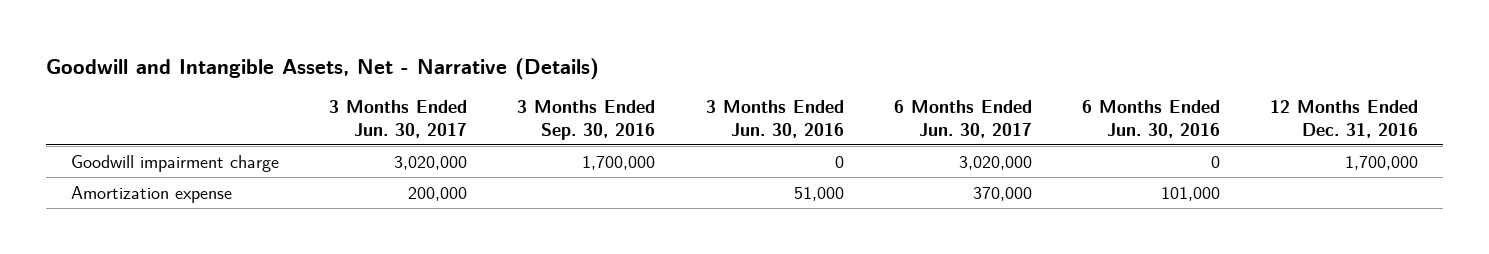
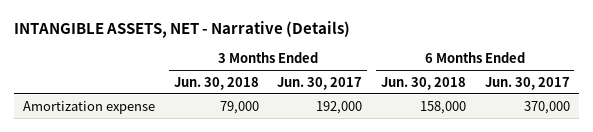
[45,57,599,80] Goodwill and Intangible Assets, Net - Narrative (Details) -> [13,20,350,38] INTANGIBLE ASSETS, NET - Narrative (Details)
[517,100,656,140] 3 Months Ended Sep. 30, 2016 -> none
[705,100,844,138] 3 Months Ended Jun. 30, 2016 -> none
[1081,100,1220,138] 6 Months Ended Jun. 30, 2016 -> none
[1270,100,1419,138] 12 Months Ended Dec. 31, 2016 -> none
none -> [173,76,259,90] Jun. 30, 2018
none -> [381,76,467,90] Jun. 30, 2018
[71,154,280,172] Goodwill impairment charge -> none
[408,186,468,201] 200,000 -> [316,101,363,115] 192,000

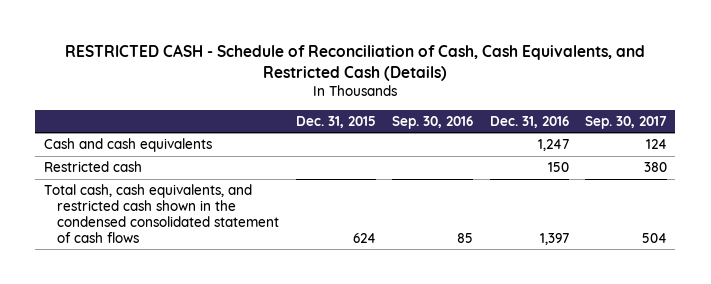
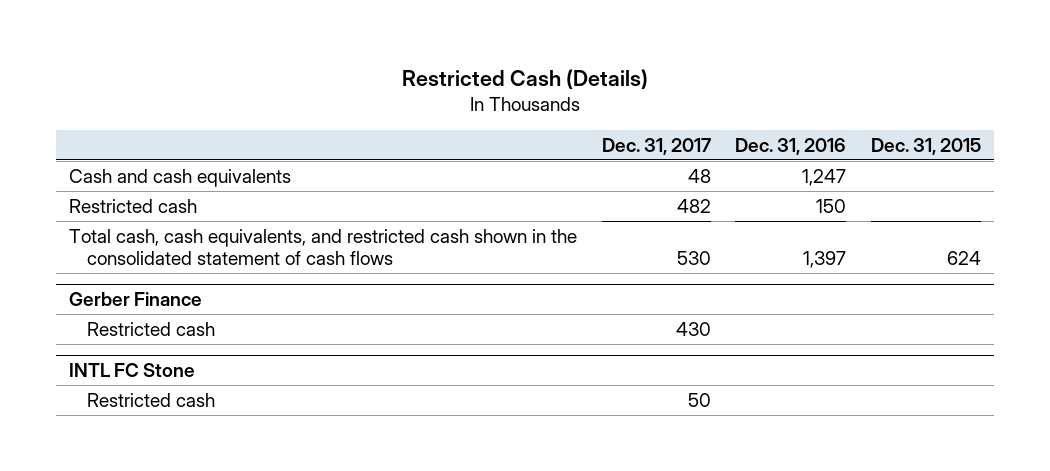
[65,43,646,81] RESTRICTED CASH - Schedule of Reconciliation of Cash, Cash Equivalents, and Restricted Cash (Details) -> [402,68,649,89] Restricted Cash (Details)
[392,115,474,129] Sep. 30, 2016 -> none
[585,115,668,129] Sep. 30, 2017 -> none
none -> [601,137,711,155] Dec. 31, 2017
[43,184,280,243] Total cash, cash equivalents, and restricted cash shown in the condensed consolidated statement of cash flows -> [68,228,577,266] Total cash, cash equivalents, and restricted cash shown in the consolidated statement of cash flows
none -> [68,292,202,307] Gerber Finance
none -> [87,321,216,336] Restricted cash
none -> [68,363,195,378] INTL FC Stone
none -> [87,392,216,407] Restricted cash

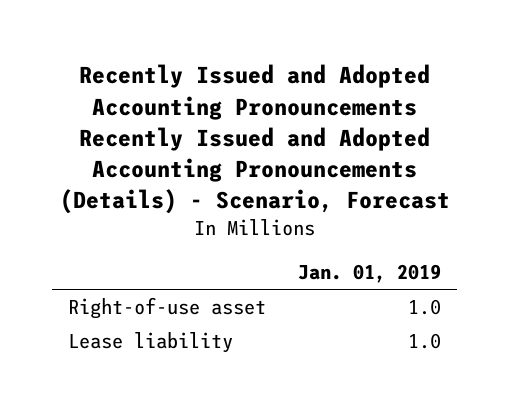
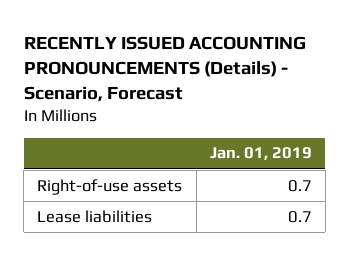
[59,64,450,215] Recently Issued and Adopted Accounting Pronouncements Recently Issued and Adopted Accounting Pronouncements (Details) - Scenario, Forecast -> [23,35,306,103] RECENTLY ISSUED ACCOUNTING PRONOUNCEMENTS (Details) - Scenario, Forecast
[68,296,267,319] Right-of-use asset -> [37,178,183,195] Right-of-use assets
[408,298,442,315] 1.0 -> [287,179,312,192] 0.7
[68,331,234,353] Lease liability -> [37,209,153,223] Lease liabilities
[408,332,442,349] 1.0 -> [287,210,312,223] 0.7

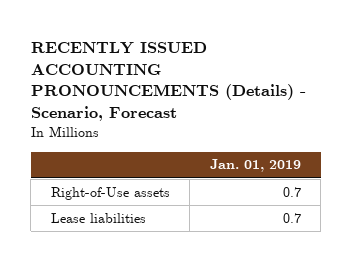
[37,178,183,195] Right-of-use assets -> [50,186,170,200] Right-of-Use assets

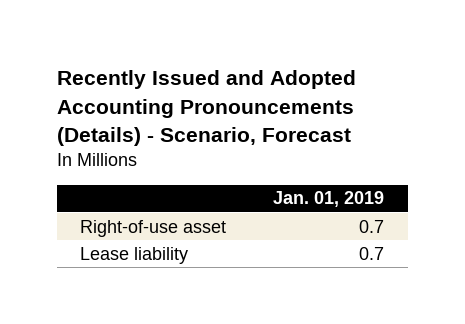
[30,41,306,122] RECENTLY ISSUED ACCOUNTING PRONOUNCEMENTS (Details) - Scenario, Forecast -> [56,70,356,146] Recently Issued and Adopted Accounting Pronouncements (Details) - Scenario, Forecast
[50,186,170,200] Right-of-Use assets -> [80,219,227,237] Right-of-use asset
[50,212,146,223] Lease liabilities -> [80,246,189,264] Lease liability

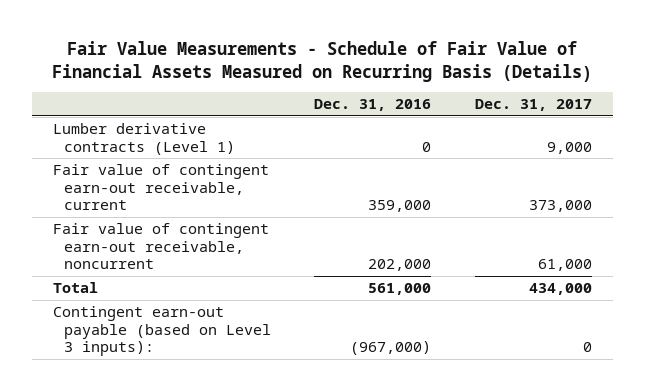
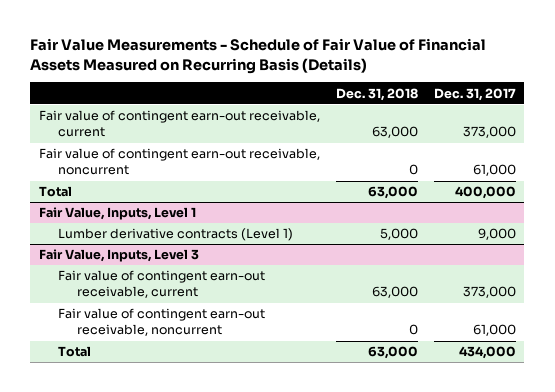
[314,99,432,112] Dec. 31, 2016 -> none
none -> [335,87,418,101] Dec. 31, 2018
none -> [38,110,320,138] Fair value of contingent earn-out receivable, current
none -> [38,148,320,176] Fair value of contingent earn-out receivable, noncurrent
none -> [38,186,72,198] Total
none -> [38,207,196,221] Fair Value, Inputs, Level 1
none -> [38,249,199,263] Fair Value, Inputs, Level 3
[53,306,271,357] Contingent earn-out payable (based on Level 3 inputs): -> none

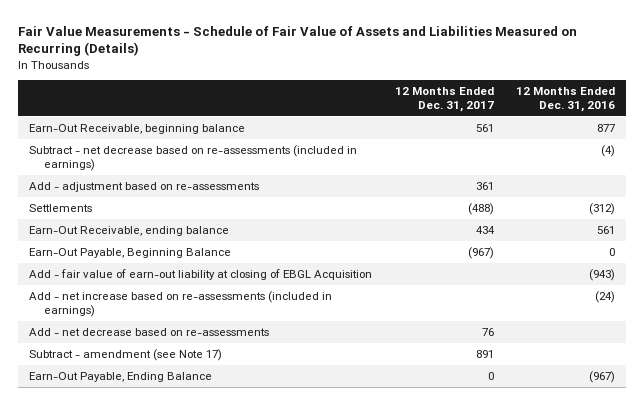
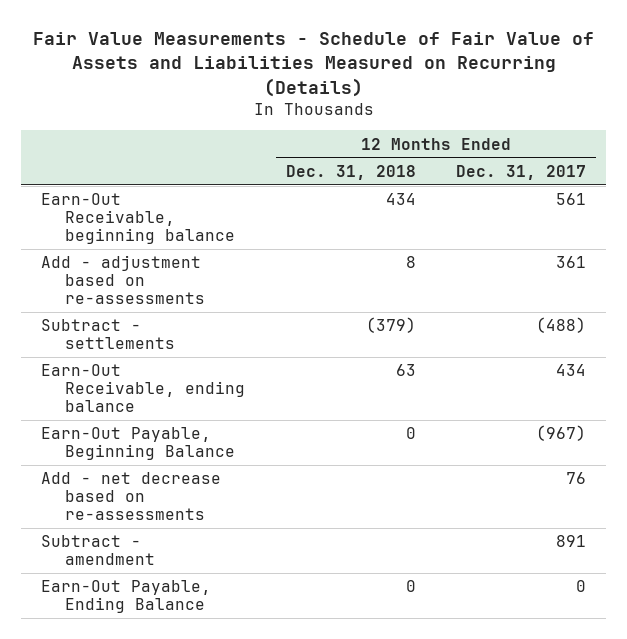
[515,86,615,112] 12 Months Ended Dec. 31, 2016 -> none
none -> [285,164,416,180] Dec. 31, 2018
[29,144,358,171] Subtract - net decrease based on re-assessments (included in earnings) -> none
[29,203,93,212] Settlements -> [41,319,176,350] Subtract - settlements
[29,268,373,280] Add - fair value of earn-out liability at closing of EBGL Acquisition -> none
[29,290,333,317] Add - net increase based on re-assessments (included in earnings) -> none
[29,348,223,361] Subtract - amendment (see Note 17) -> [41,535,156,566] Subtract - amendment

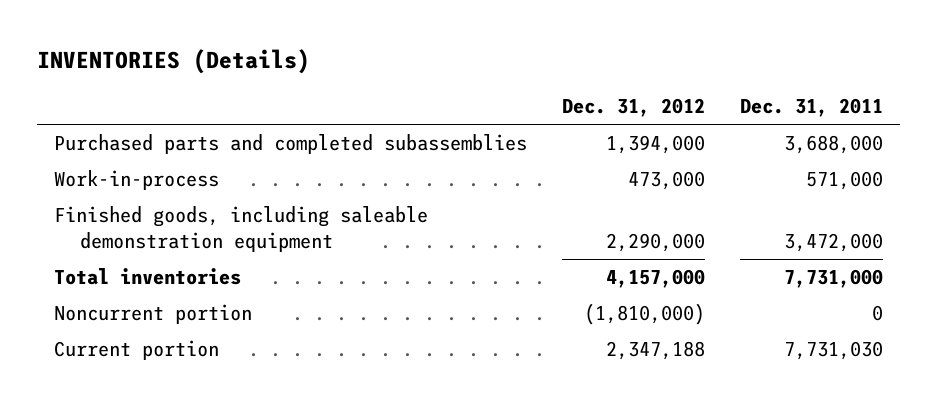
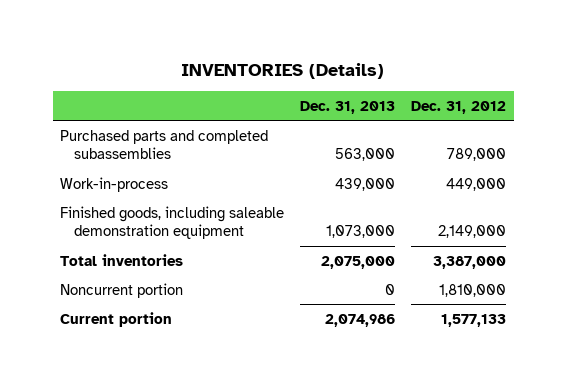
[739,98,883,118] Dec. 31, 2011 -> none
none -> [300,100,396,114] Dec. 31, 2013
[606,134,706,154] 1,394,000 -> [447,148,507,162] 789,000
[628,170,706,190] 473,000 -> [446,177,507,191] 449,000
[606,232,706,252] 2,290,000 -> [438,225,507,239] 2,149,000
[606,268,706,288] 4,157,000 -> [433,255,507,269] 3,387,000
[584,302,706,325] (1,810,000) -> [439,283,507,297] 1,810,000
[606,340,706,360] 2,347,188 -> [441,313,507,327] 1,577,133

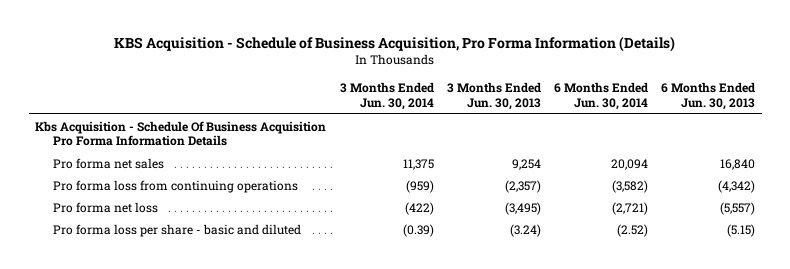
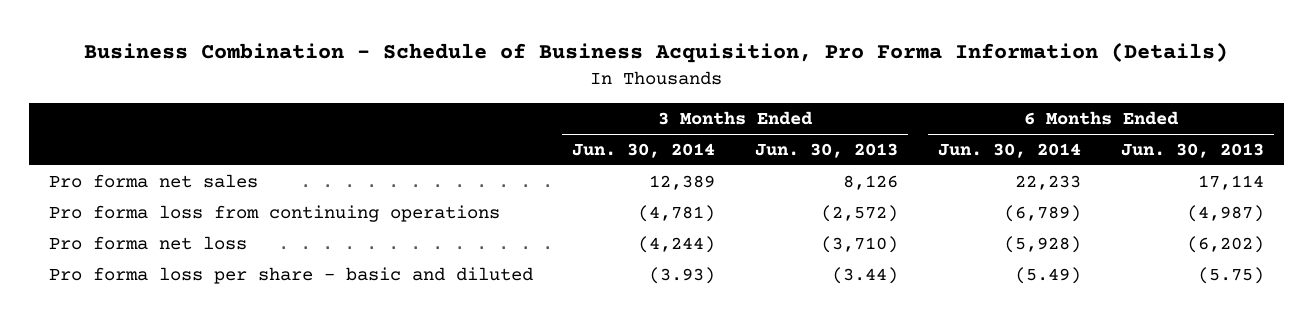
[114,35,676,52] KBS Acquisition - Schedule of Business Acquisition, Pro Forma Information (Details) -> [84,42,1229,64] Business Combination - Schedule of Business Acquisition, Pro Forma Information (Details)
[35,120,327,147] Kbs Acquisition - Schedule Of Business Acquisition Pro Forma Information Details -> none
[402,158,434,170] 11,375 -> [649,174,716,190] 12,389
[511,158,541,170] 9,254 -> [843,174,899,190] 8,126
[610,158,648,170] 20,094 -> [1015,174,1082,190] 22,233
[720,158,756,170] 16,840 -> [1197,174,1264,190] 17,114
[405,179,434,193] (959) -> [638,204,716,222] (4,781)
[504,179,541,193] (2,357) -> [821,204,899,222] (2,572)
[611,179,648,193] (3,582) -> [1004,204,1082,222] (6,789)
[718,179,756,193] (4,342) -> [1186,204,1264,222] (4,987)
[404,201,434,215] (422) -> [638,235,716,253] (4,244)
[504,201,541,215] (3,495) -> [821,235,899,253] (3,710)
[611,201,648,215] (2,721) -> [1004,235,1082,253] (5,928)
[720,201,756,215] (5,557) -> [1186,235,1264,253] (6,202)
[402,223,434,237] (0.39) -> [649,266,716,284] (3.93)
[509,223,541,237] (3.24) -> [832,266,899,284] (3.44)
[616,223,648,237] (2.52) -> [1015,266,1082,284] (5.49)
[727,223,756,237] (5.15) -> [1197,266,1264,284] (5.75)

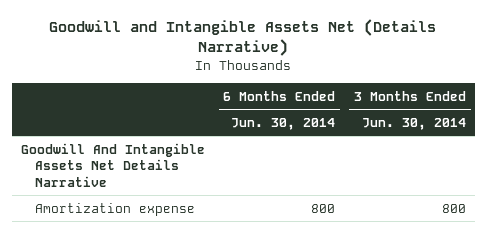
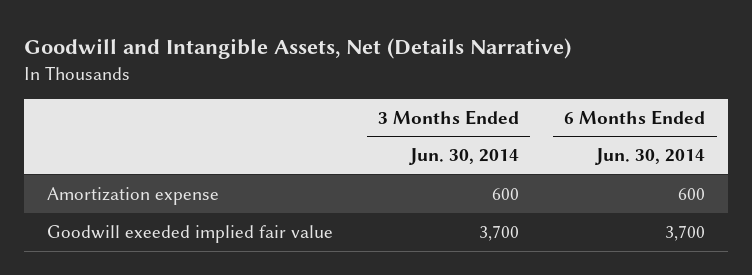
[49,19,437,57] Goodwill and Intangible Assets Net (Details Narrative) -> [24,37,572,59] Goodwill and Intangible Assets, Net (Details Narrative)
[20,142,205,187] Goodwill And Intangible Assets Net Details Narrative -> none
[311,203,336,213] 800 -> [678,188,706,201] 600
[442,203,467,213] 800 -> [492,188,520,201] 600
none -> [46,225,333,244] Goodwill exeeded implied fair value

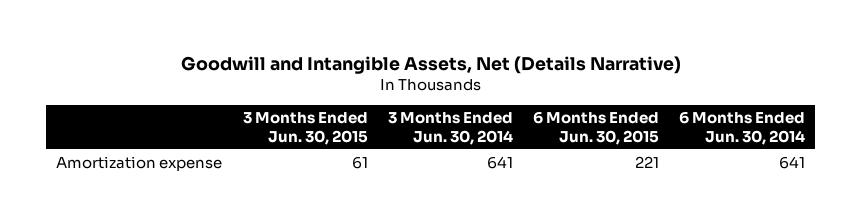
none -> [242,112,368,146] 3 Months Ended Jun. 30, 2015
none -> [532,111,659,146] 6 Months Ended Jun. 30, 2015
[46,225,333,244] Goodwill exeeded implied fair value -> none
[492,188,520,201] 600 -> [486,155,513,169] 641
[678,188,706,201] 600 -> [779,155,806,169] 641

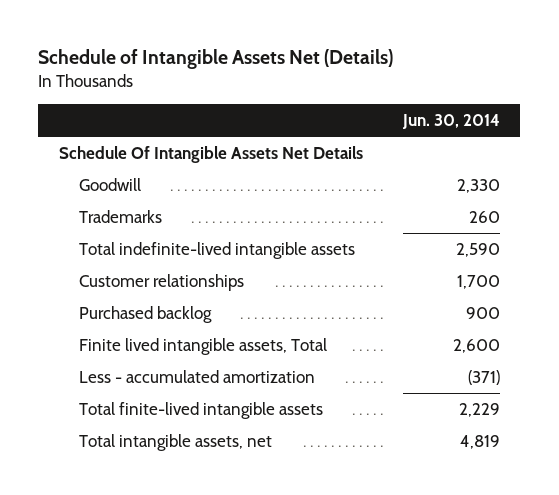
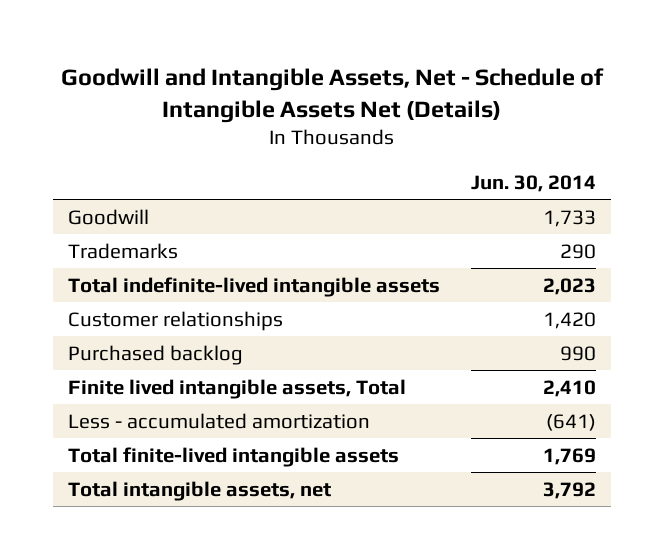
[38,49,394,70] Schedule of Intangible Assets Net (Details) -> [61,67,605,123] Goodwill and Intangible Assets, Net - Schedule of Intangible Assets Net (Details)
[58,145,363,163] Schedule Of Intangible Assets Net Details -> none
[456,178,500,193] 2,330 -> [542,209,596,227] 1,733
[468,210,500,223] 260 -> [559,243,596,259] 290
[455,242,500,257] 2,590 -> [542,277,596,295] 2,023
[456,274,500,289] 1,700 -> [542,311,596,329] 1,420
[465,306,500,319] 900 -> [559,345,596,361] 990
[452,338,500,353] 2,600 -> [542,379,596,397] 2,410
[467,369,500,385] (371) -> [545,413,596,431] (641)
[458,402,500,417] 2,229 -> [542,447,596,465] 1,769
[459,434,500,449] 4,819 -> [542,481,596,499] 3,792

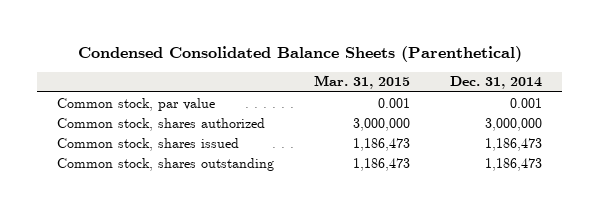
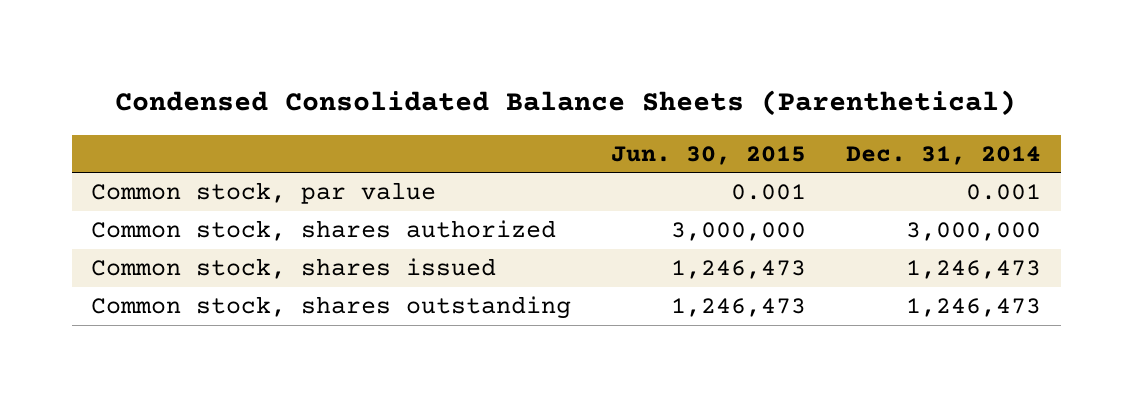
[314,75,411,90] Mar. 31, 2015 -> none
none -> [611,145,807,165] Jun. 30, 2015
[485,137,543,151] 1,186,473 -> [905,260,1041,280] 1,246,473
[485,157,543,171] 1,186,473 -> [905,298,1041,318] 1,246,473

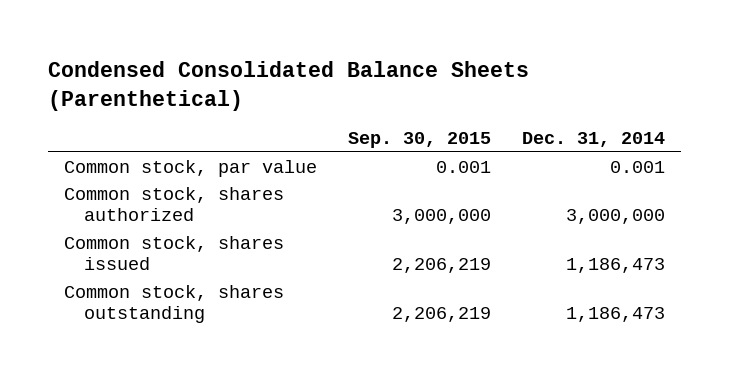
[611,145,807,165] Jun. 30, 2015 -> none
none -> [347,132,491,149] Sep. 30, 2015
[905,260,1041,280] 1,246,473 -> [566,258,666,274] 1,186,473
[905,298,1041,318] 1,246,473 -> [566,307,666,323] 1,186,473

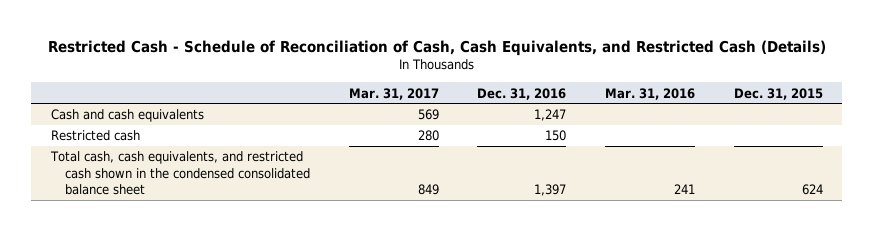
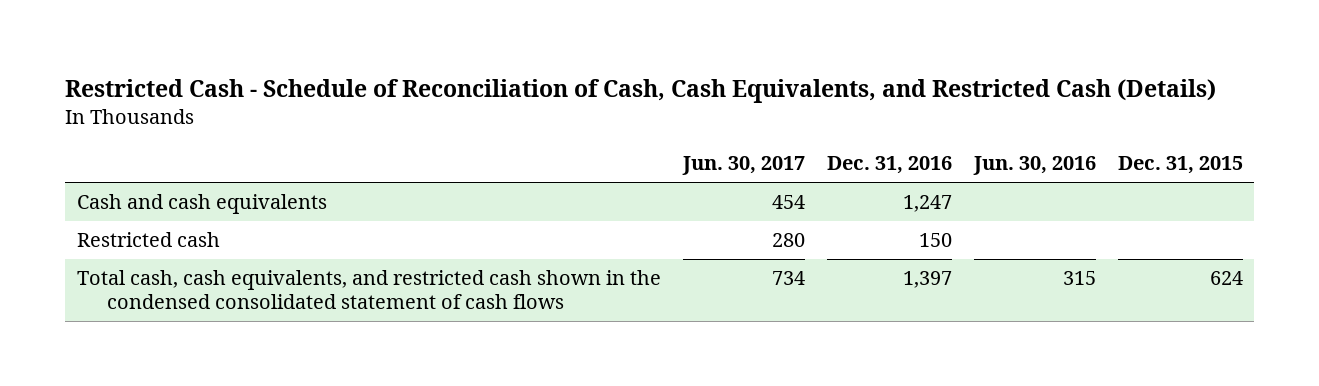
[348,87,439,100] Mar. 31, 2017 -> none
[605,87,696,100] Mar. 31, 2016 -> none
none -> [681,156,805,176] Jun. 30, 2017
none -> [972,156,1096,176] Jun. 30, 2016
[49,151,310,196] Total cash, cash equivalents, and restricted cash shown in the condensed consolidated balance sheet -> [76,270,661,310] Total cash, cash equivalents, and restricted cash shown in the condensed consolidated statement of cash flows

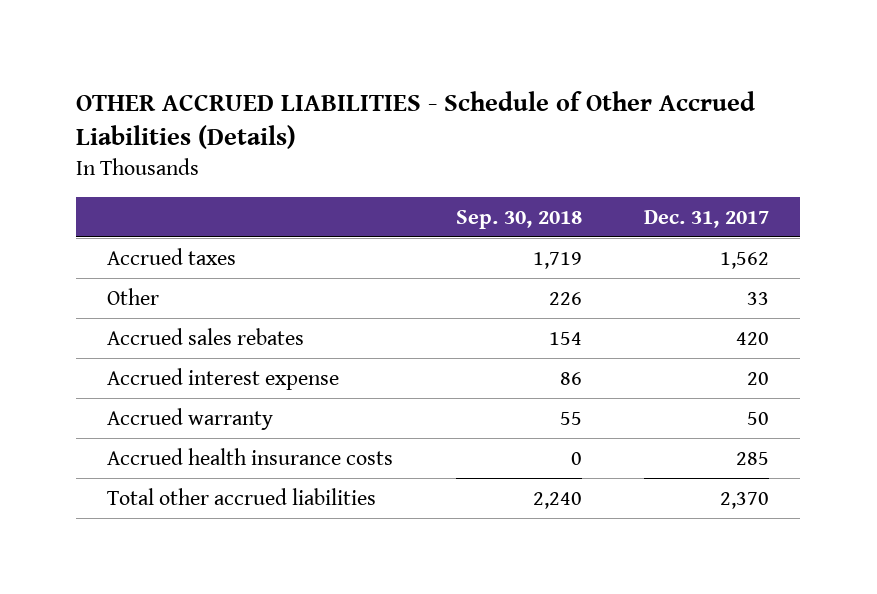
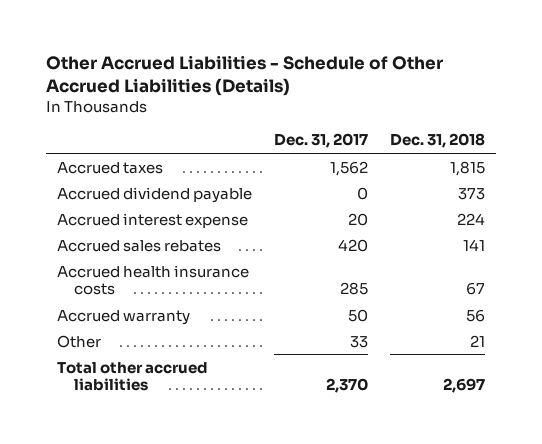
[76,90,756,150] OTHER ACCRUED LIABILITIES - Schedule of Other Accrued Liabilities (Details) -> [46,55,444,97] Other Accrued Liabilities - Schedule of Other Accrued Liabilities (Details)
[455,209,582,229] Sep. 30, 2018 -> none
none -> [390,133,486,149] Dec. 31, 2018
none -> [57,186,253,203] Accrued dividend payable
[107,327,305,345] Accrued sales rebates -> [57,239,222,252] Accrued sales rebates
[107,407,274,430] Accrued warranty -> [57,309,191,325] Accrued warranty
[107,287,160,305] Other -> [57,334,102,348] Other

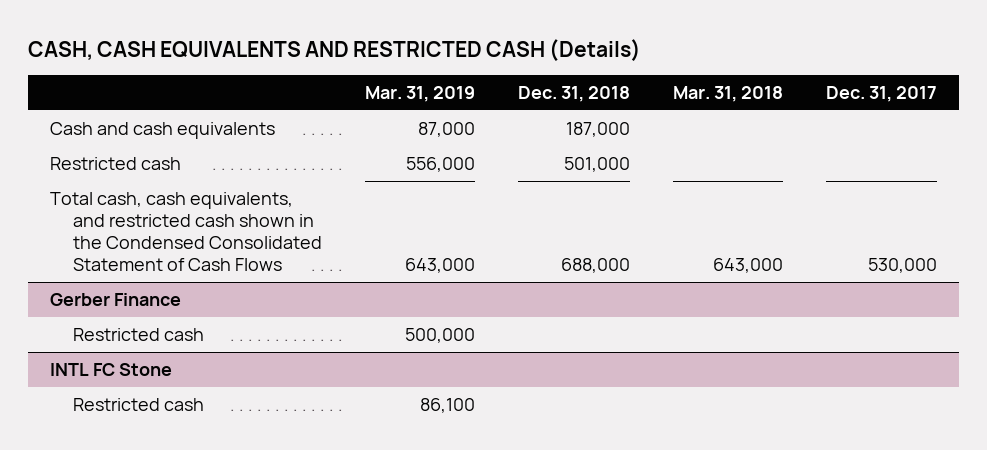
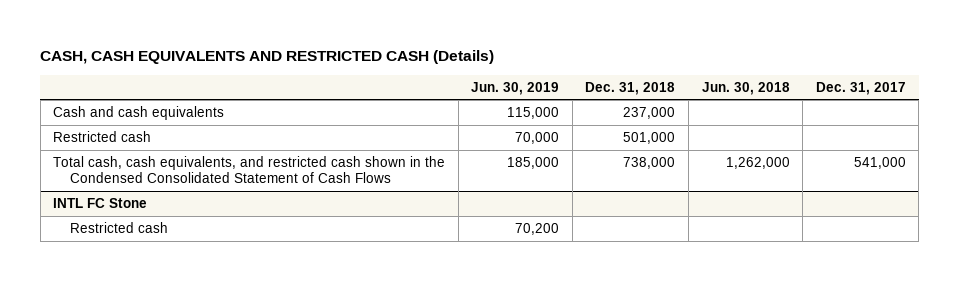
[364,85,475,102] Mar. 31, 2019 -> none
[673,85,784,102] Mar. 31, 2018 -> none
none -> [471,81,560,95] Jun. 30, 2019
none -> [701,81,790,95] Jun. 30, 2018
[565,122,630,138] 187,000 -> [623,107,676,120] 237,000
[49,293,181,307] Gerber Finance -> none
[72,328,204,342] Restricted cash -> none
[560,258,630,274] 688,000 -> [623,157,676,170] 738,000
[868,258,938,274] 530,000 -> [853,157,906,170] 541,000

